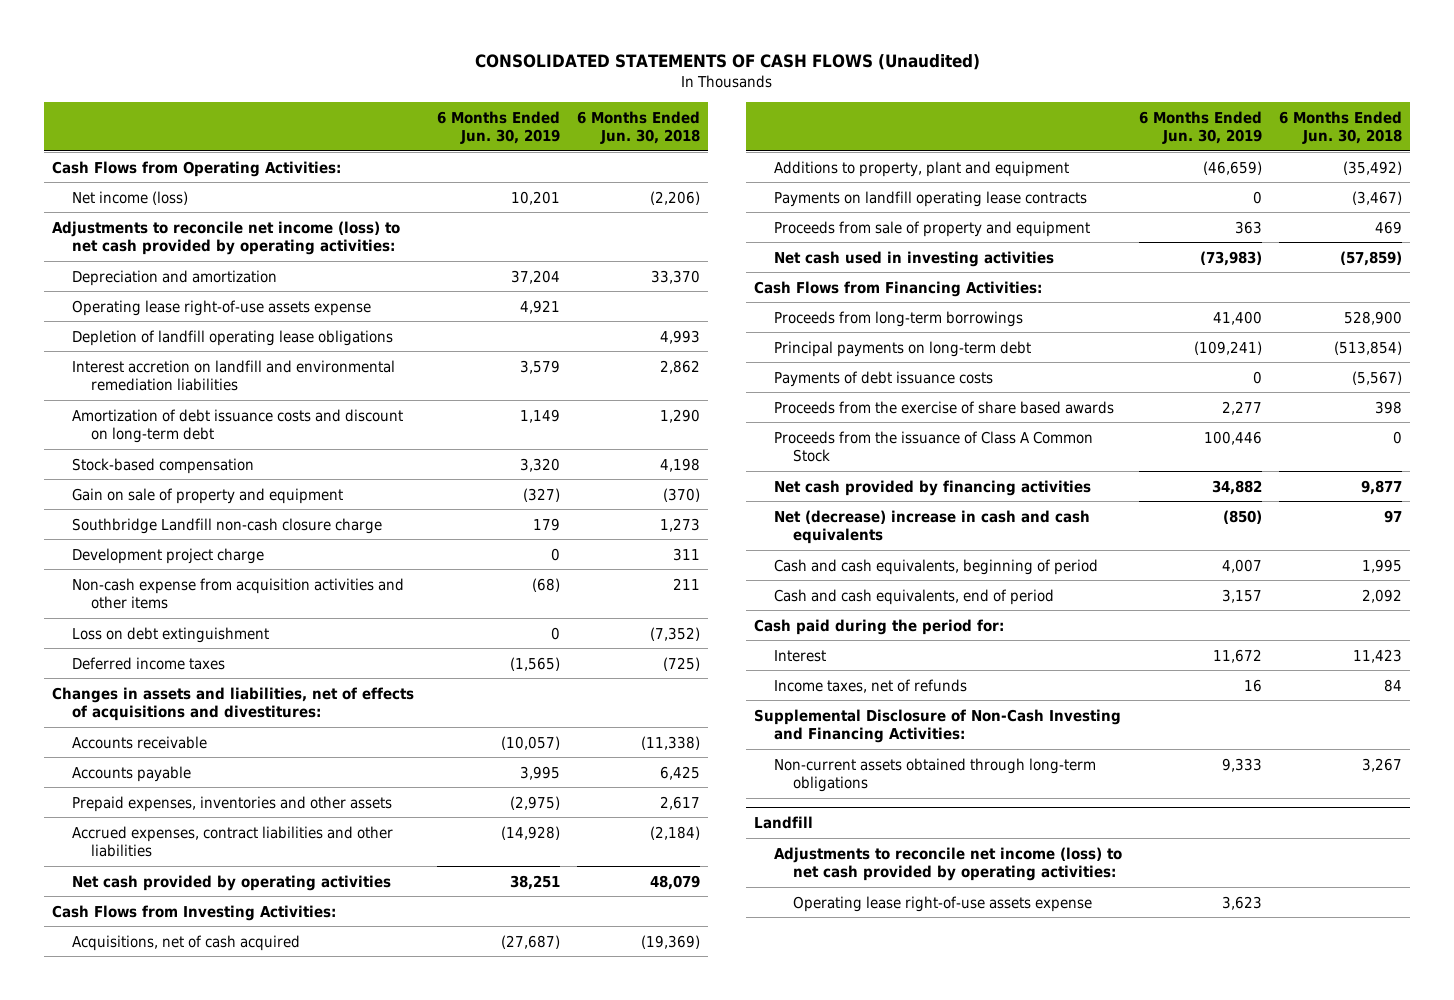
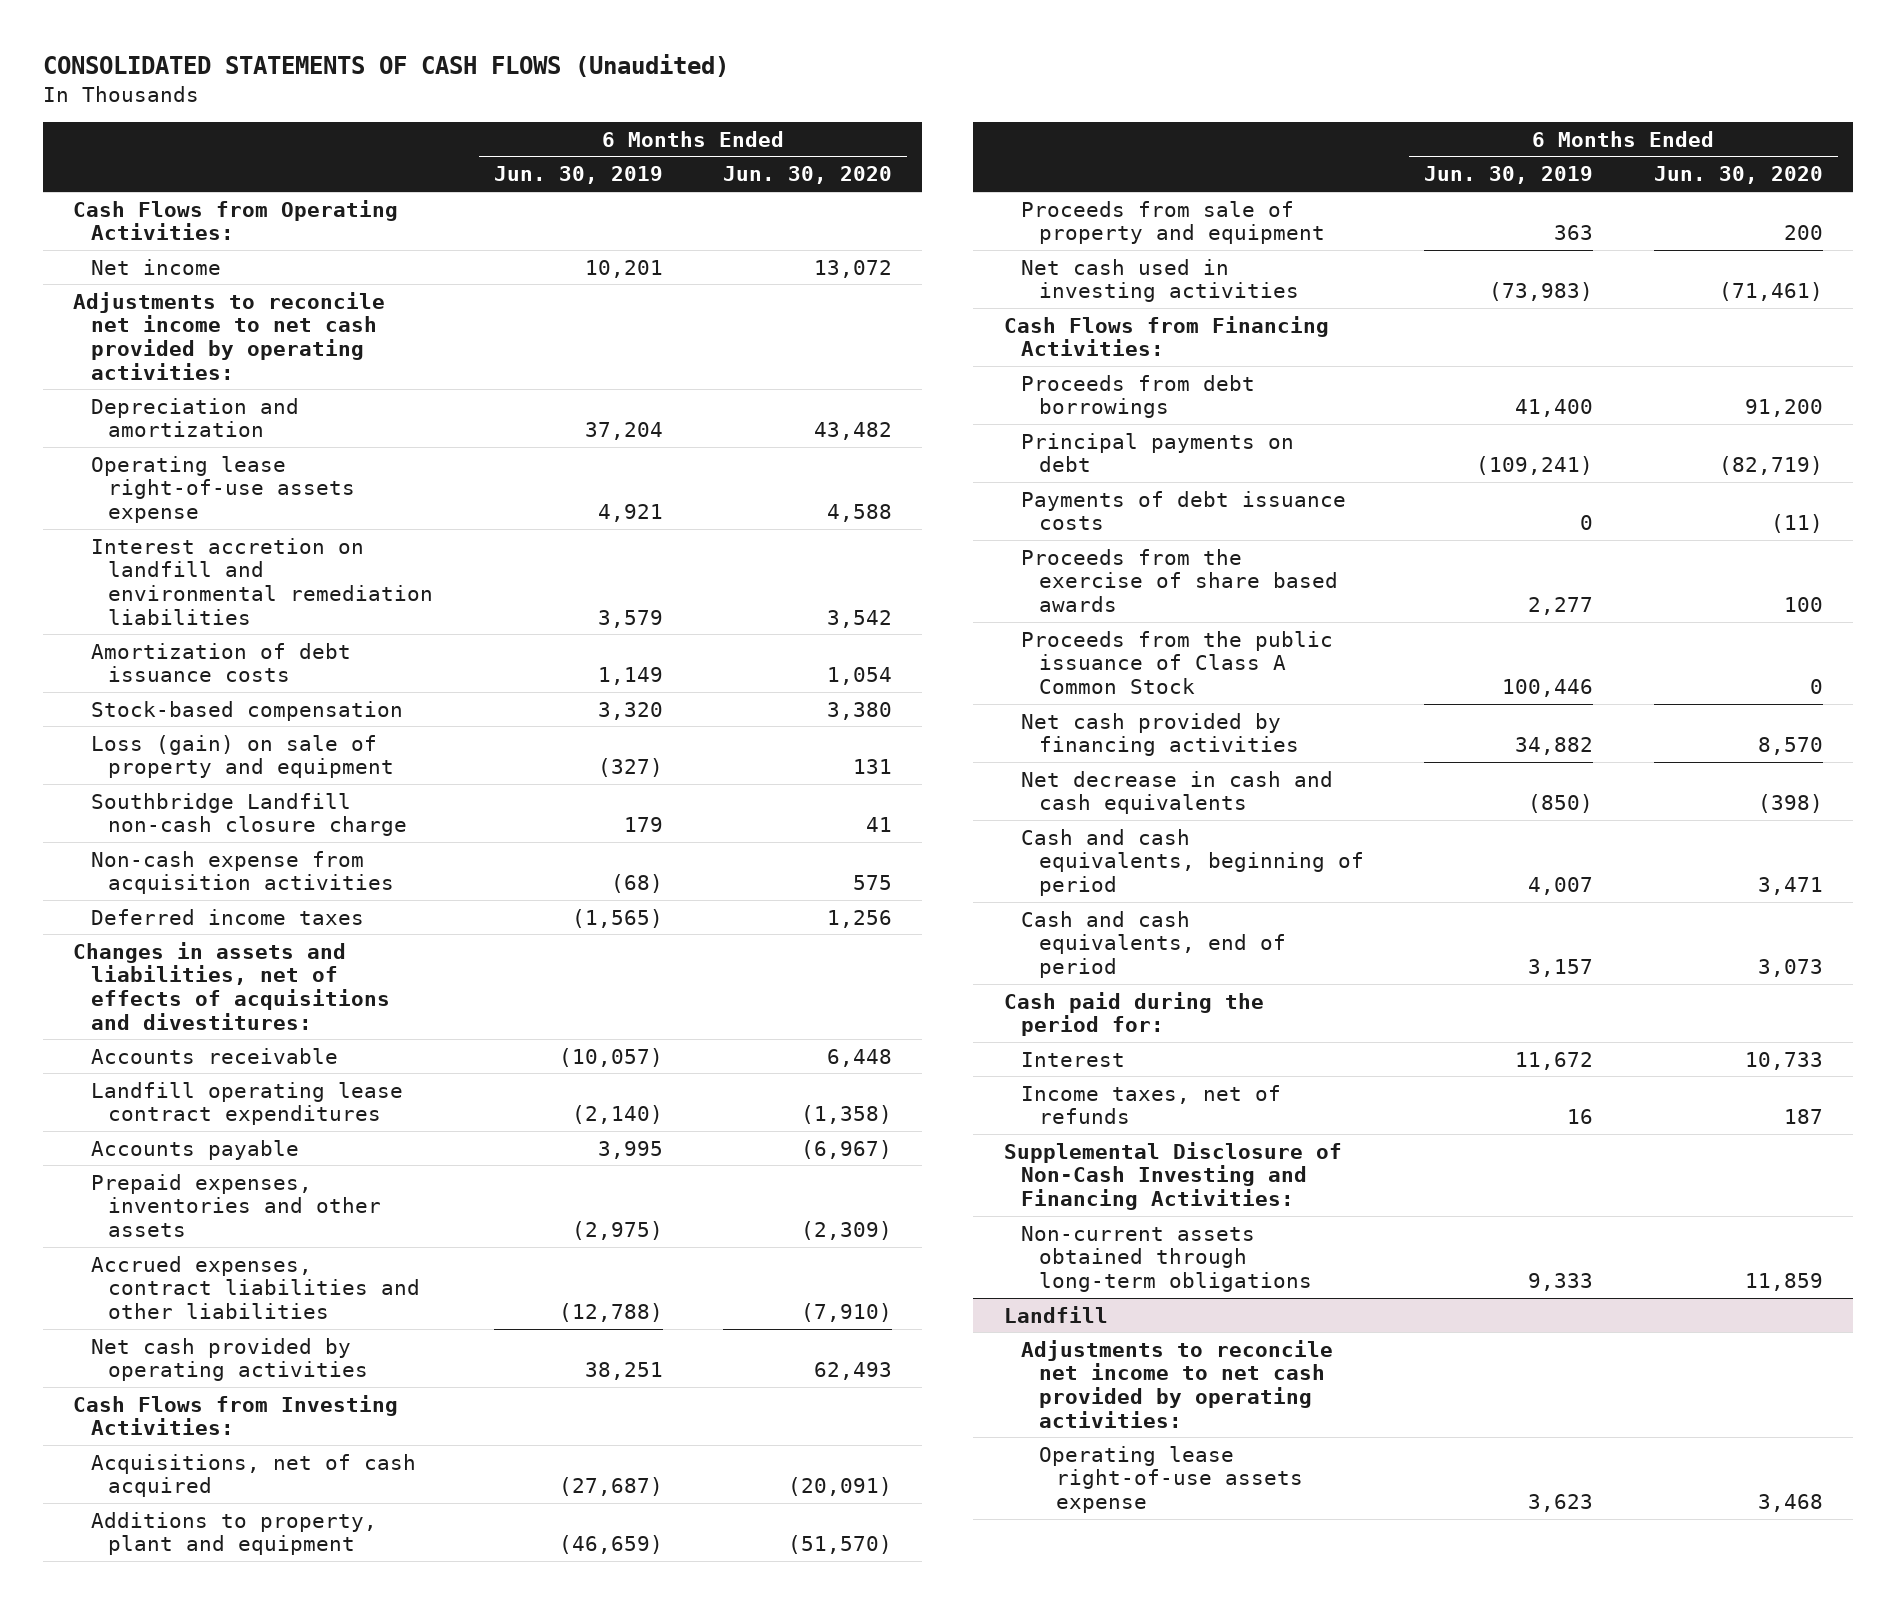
[576,110,700,145] 6 Months Ended Jun. 30, 2018 -> none
none -> [723,166,893,185] Jun. 30, 2020
[71,190,188,205] Net income (loss) -> [90,258,221,275] Net income
[52,220,401,256] Adjustments to reconcile net income (loss) to net cash provided by operating activities: -> [73,291,386,380] Adjustments to reconcile net income to net cash provided by operating activities:
[71,329,393,346] Depletion of landfill operating lease obligations -> none
[71,408,403,444] Amortization of debt issuance costs and discount on long-term debt -> [90,642,351,683] Amortization of debt issuance costs
[71,487,343,504] Gain on sale of property and equipment -> [90,734,395,779] Loss (gain) on sale of property and equipment
[71,547,264,564] Development project charge -> none
[71,626,269,643] Loss on debt extinguishment -> none
[71,577,404,610] Non-cash expense from acquisition activities and other items -> [90,850,395,895] Non-cash expense from acquisition activities
none -> [90,1081,403,1126] Landfill operating lease contract expenditures
[500,825,560,840] (14,928) -> [558,1302,663,1322] (12,788)
[773,190,1087,207] Payments on landfill operating lease contracts -> none
[773,310,1023,327] Proceeds from long-term borrowings -> [1021,374,1256,419] Proceeds from debt borrowings
[773,340,1031,357] Principal payments on long-term debt -> [1021,432,1295,473] Principal payments on debt
[773,430,1093,463] Proceeds from the issuance of Class A Common Stock -> [1021,630,1334,694] Proceeds from the public issuance of Class A Common Stock
[773,509,1090,545] Net (decrease) increase in cash and cash equivalents -> [1021,770,1334,815] Net decrease in cash and cash equivalents
[773,846,1122,882] Adjustments to reconcile net income (loss) to net cash provided by operating activities: -> [1021,1339,1334,1428] Adjustments to reconcile net income to net cash provided by operating activities:

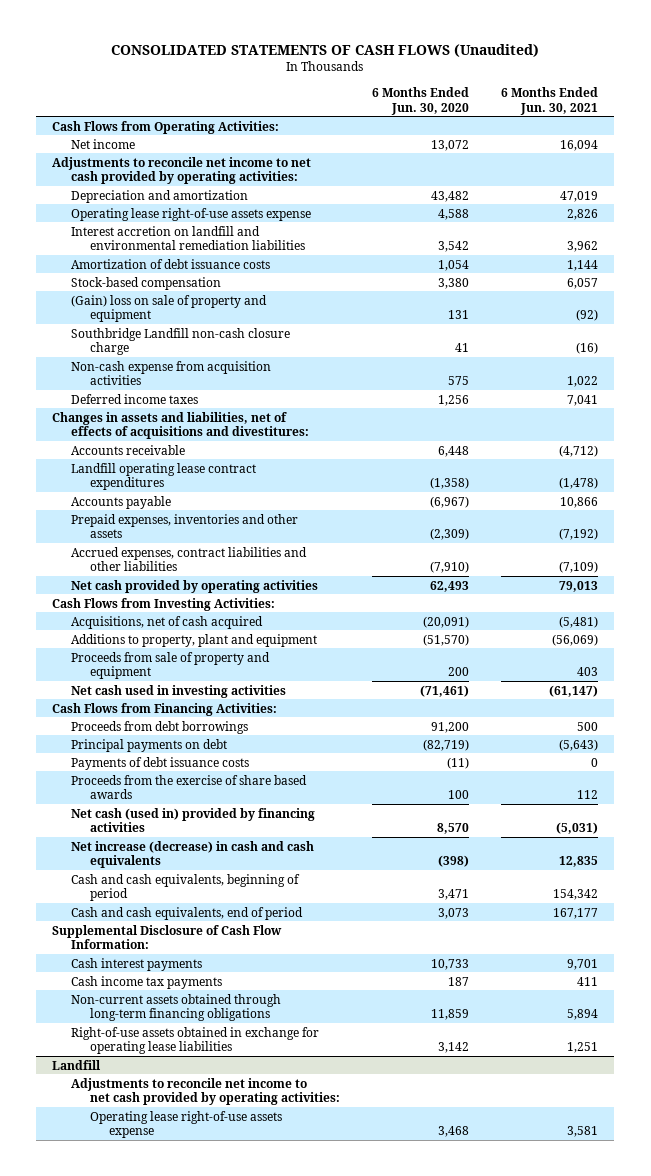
[493,166,663,185] Jun. 30, 2019 -> none
none -> [501,86,599,115] 6 Months Ended Jun. 30, 2021
[90,734,395,779] Loss (gain) on sale of property and equipment -> [71,294,268,323] (Gain) loss on sale of property and equipment
[1021,630,1334,694] Proceeds from the public issuance of Class A Common Stock -> none
[1021,712,1299,757] Net cash provided by financing activities -> [71,807,316,833] Net cash (used in) provided by financing activities
[1021,770,1334,815] Net decrease in cash and cash equivalents -> [71,840,315,869] Net increase (decrease) in cash and cash equivalents
[1003,991,1264,1037] Cash paid during the period for: -> none
[1003,1141,1342,1210] Supplemental Disclosure of Non-Cash Investing and Financing Activities: -> none
none -> [52,924,283,950] Supplemental Disclosure of Cash Flow Information:
[1021,1051,1126,1067] Interest -> [71,957,203,971] Cash interest payments
[1021,1084,1282,1125] Income taxes, net of refunds -> [71,975,223,989] Cash income tax payments
[1021,1225,1312,1292] Non-current assets obtained through long-term obligations -> [71,993,282,1022] Non-current assets obtained through long-term financing obligations
none -> [71,1026,320,1055] Right-of-use assets obtained in exchange for operating lease liabilities

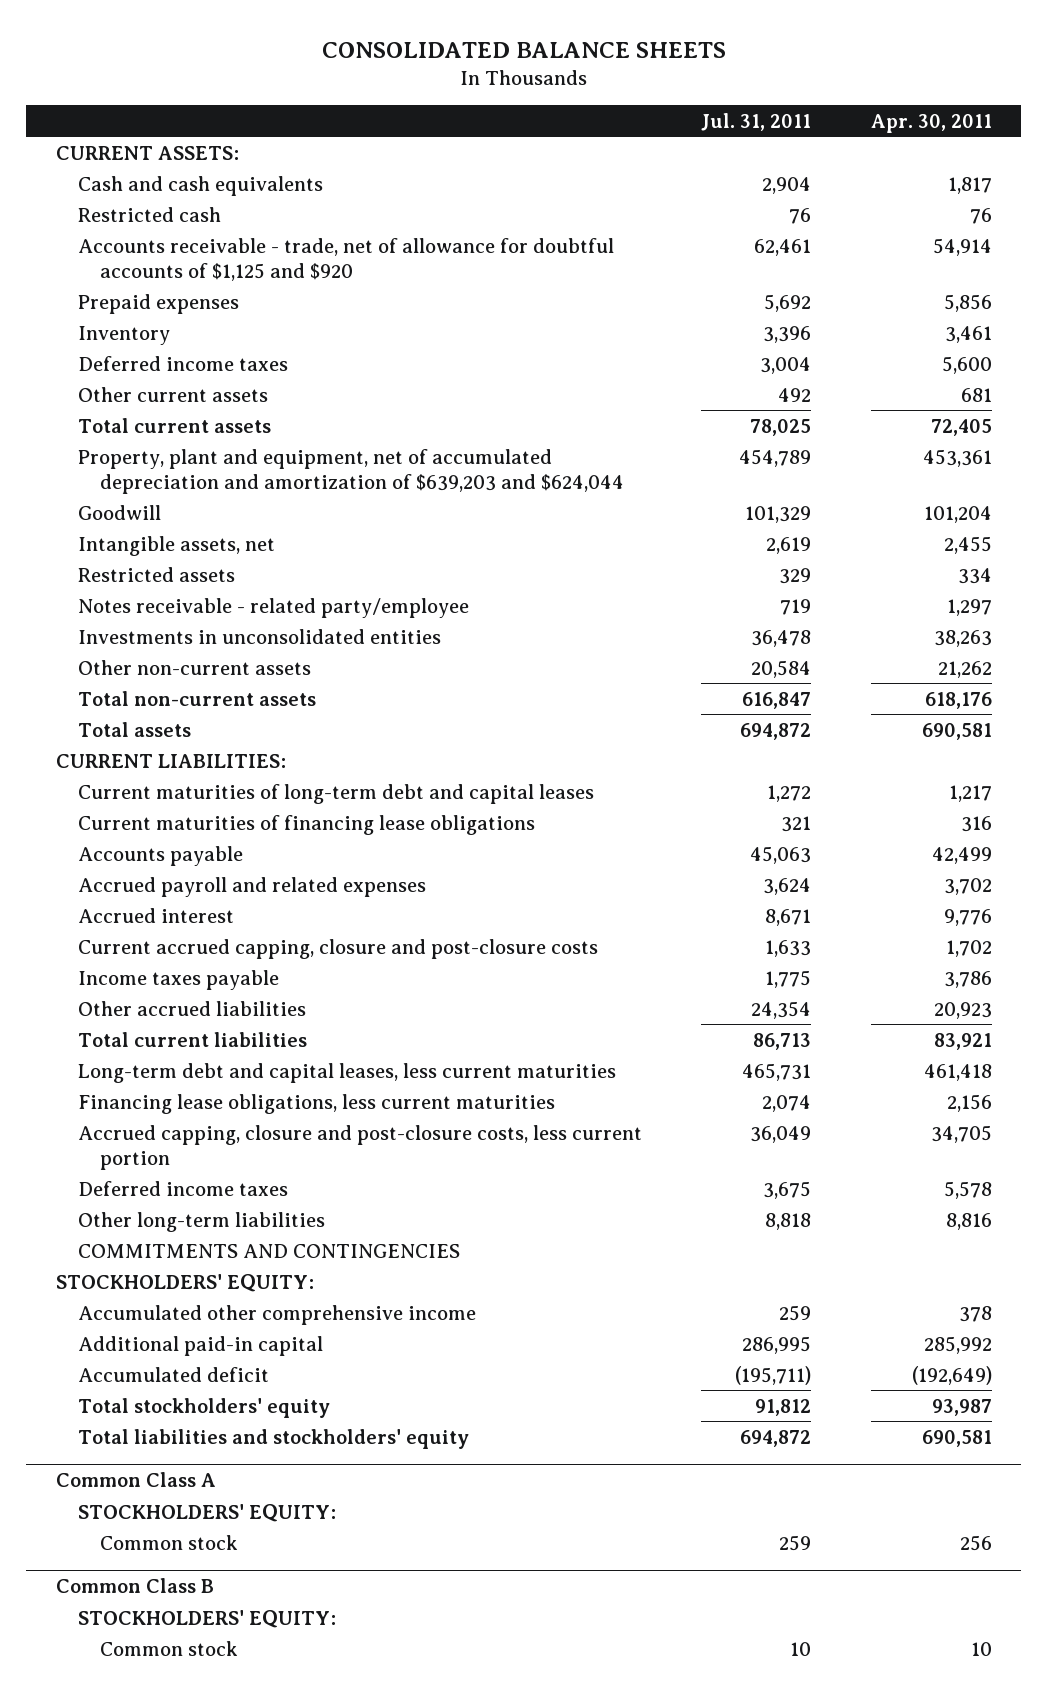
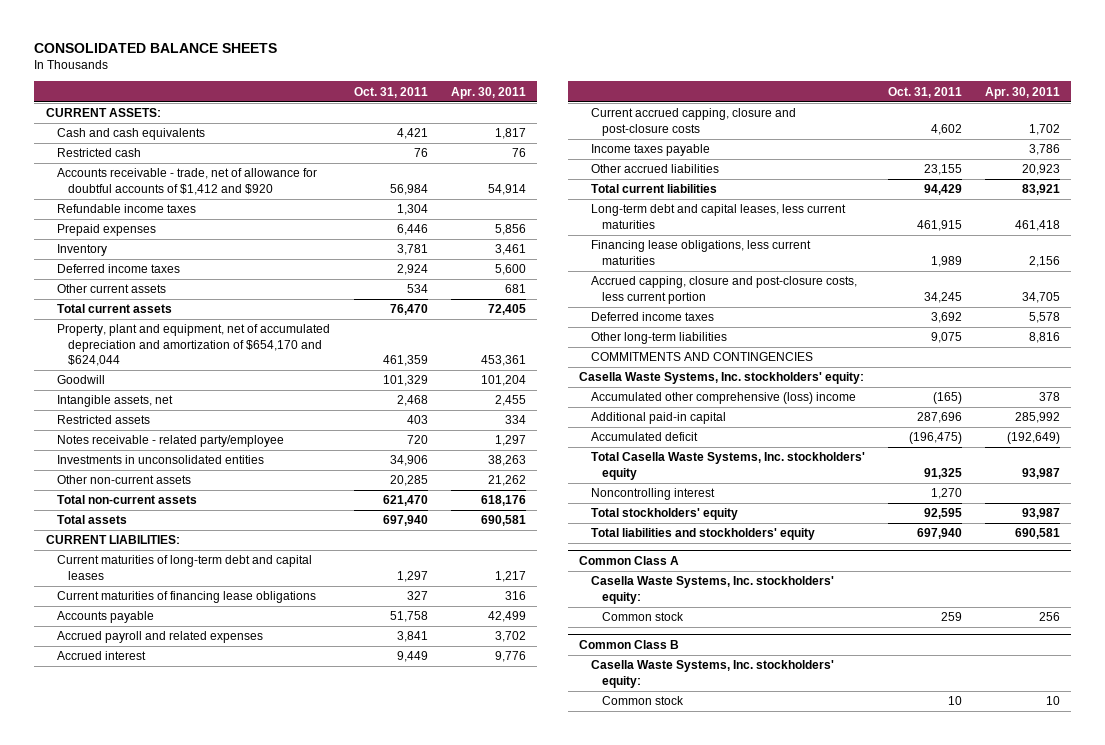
[701,112,812,131] Jul. 31, 2011 -> none
none -> [353,86,428,98] Oct. 31, 2011
[78,237,615,281] Accounts receivable - trade, net of allowance for doubtful accounts of $1,125 and $920 -> [56,168,317,195] Accounts receivable - trade, net of allowance for doubtful accounts of $1,412 and $920
none -> [56,204,196,214] Refundable income taxes
[78,448,624,494] Property, plant and equipment, net of accumulated depreciation and amortization of $639,203 and $624,044 -> [56,324,330,367] Property, plant and equipment, net of accumulated depreciation and amortization of $654,170 and $624,044
[56,1273,315,1292] STOCKHOLDERS' EQUITY: -> none
none -> [579,372,865,385] Casella Waste Systems, Inc. stockholders' equity:
[78,1304,477,1325] Accumulated other comprehensive income -> [590,392,856,405] Accumulated other comprehensive (loss) income
none -> [590,452,865,480] Total Casella Waste Systems, Inc. stockholders' equity
none -> [590,488,715,501] Noncontrolling interest
[78,1503,337,1522] STOCKHOLDERS' EQUITY: -> none
none -> [590,576,834,604] Casella Waste Systems, Inc. stockholders' equity:
[78,1609,337,1628] STOCKHOLDERS' EQUITY: -> none
none -> [590,660,834,688] Casella Waste Systems, Inc. stockholders' equity:

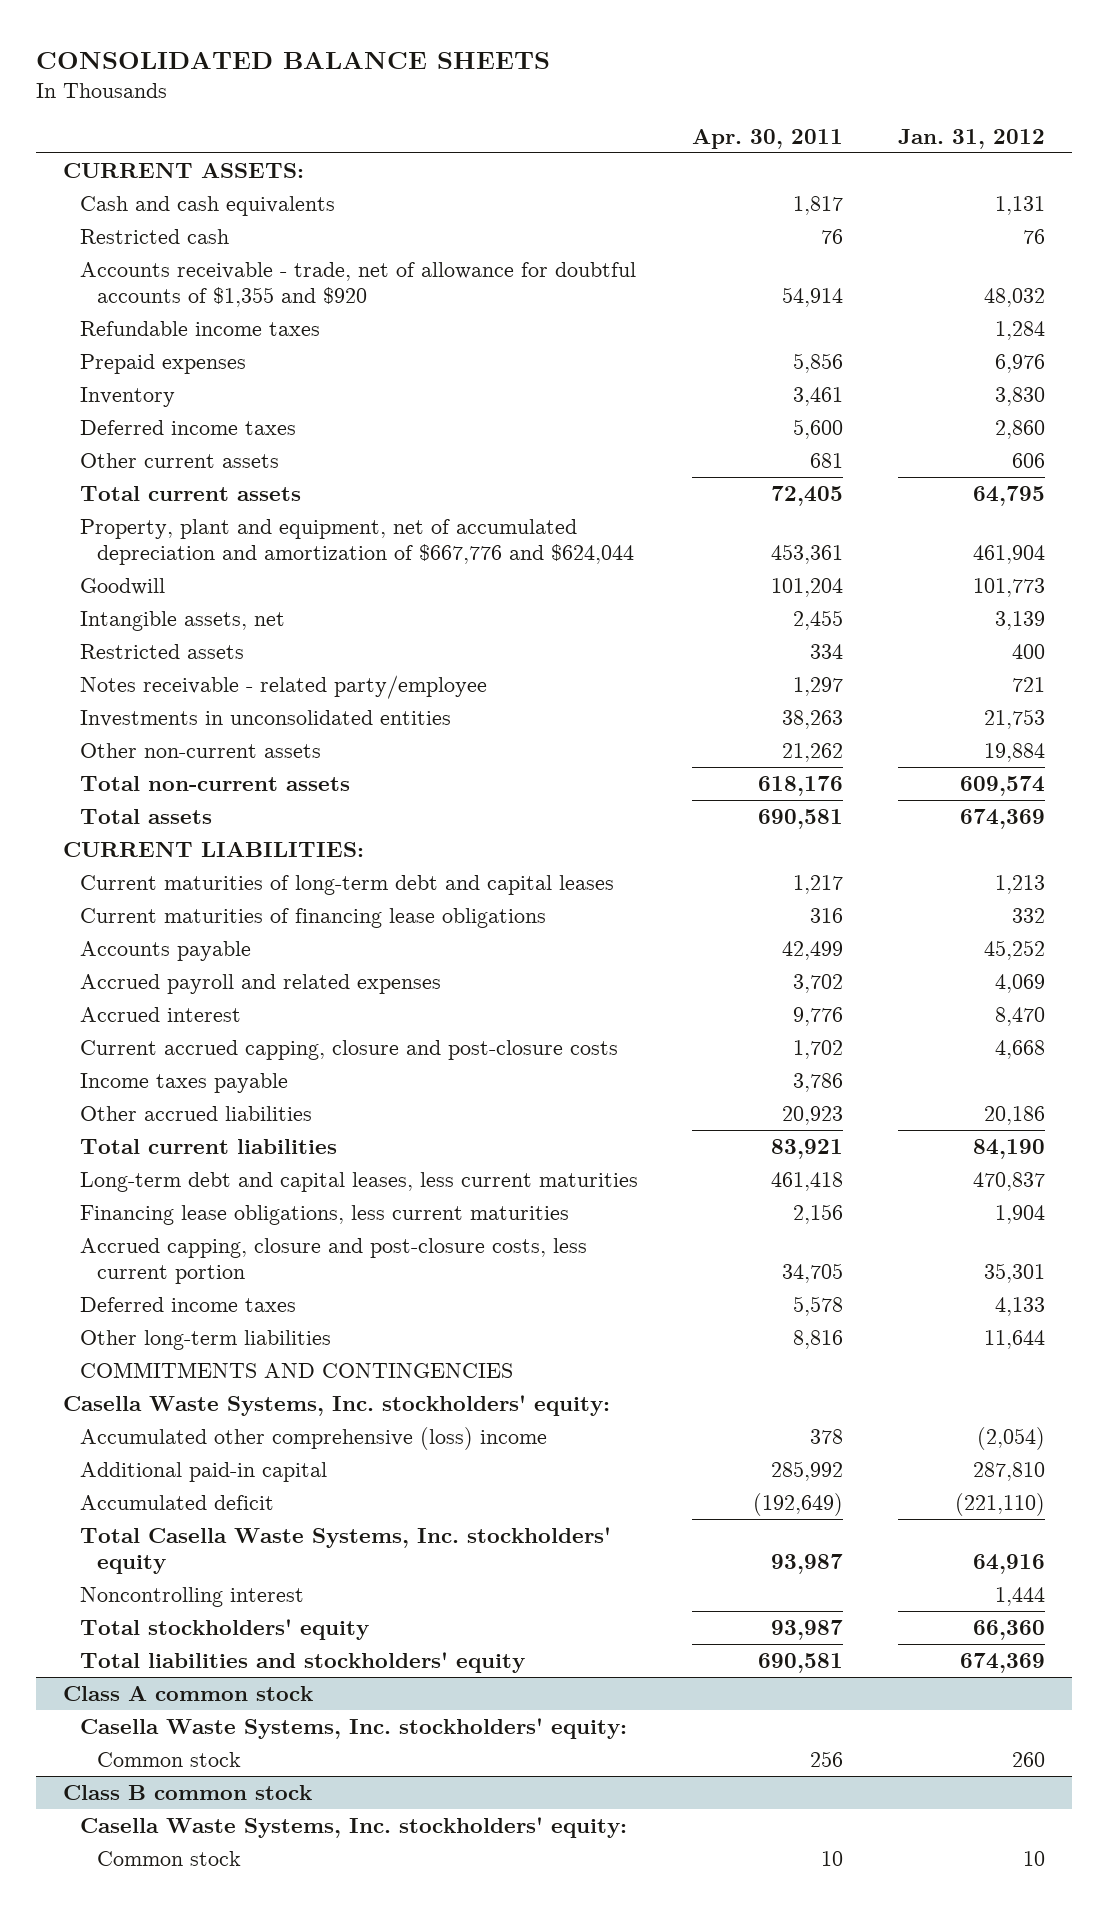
[353,86,428,98] Oct. 31, 2011 -> none
none -> [897,128,1045,149] Jan. 31, 2012
[56,168,317,195] Accounts receivable - trade, net of allowance for doubtful accounts of $1,412 and $920 -> [80,261,637,307] Accounts receivable - trade, net of allowance for doubtful accounts of $1,355 and $920
[56,324,330,367] Property, plant and equipment, net of accumulated depreciation and amortization of $654,170 and $624,044 -> [80,518,634,565] Property, plant and equipment, net of accumulated depreciation and amortization of $667,776 and $624,044
[579,556,680,566] Common Class A -> [63,1685,314,1701] Class A common stock
[579,640,680,650] Common Class B -> [63,1784,313,1800] Class B common stock

